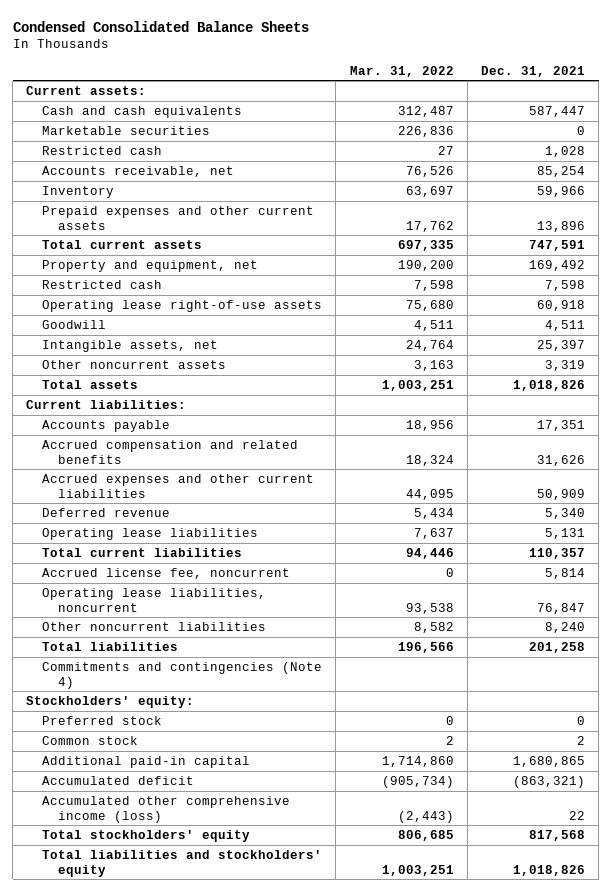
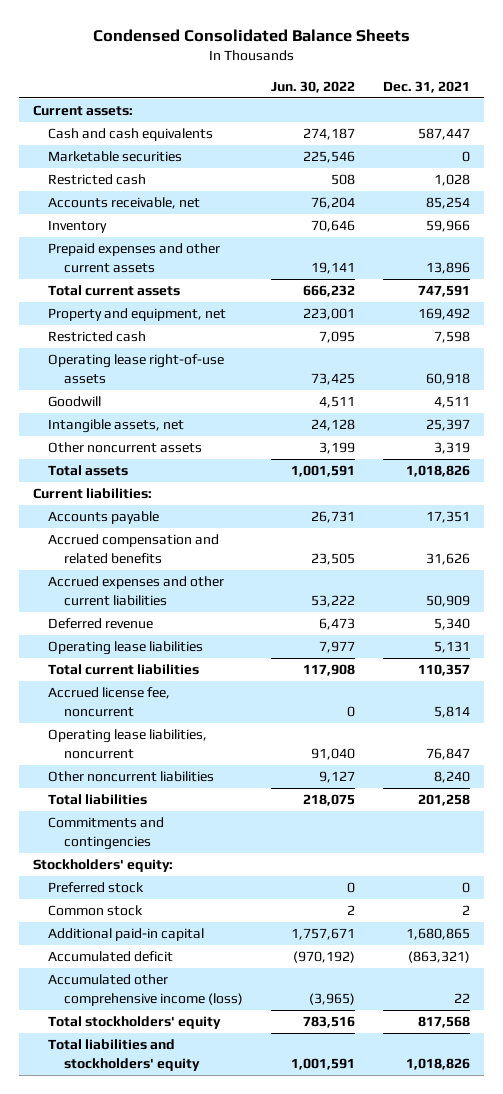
[349,65,454,77] Mar. 31, 2022 -> none
none -> [270,80,355,93] Jun. 30, 2022
[42,661,323,689] Commitments and contingencies (Note 4) -> [48,817,165,850] Commitments and contingencies

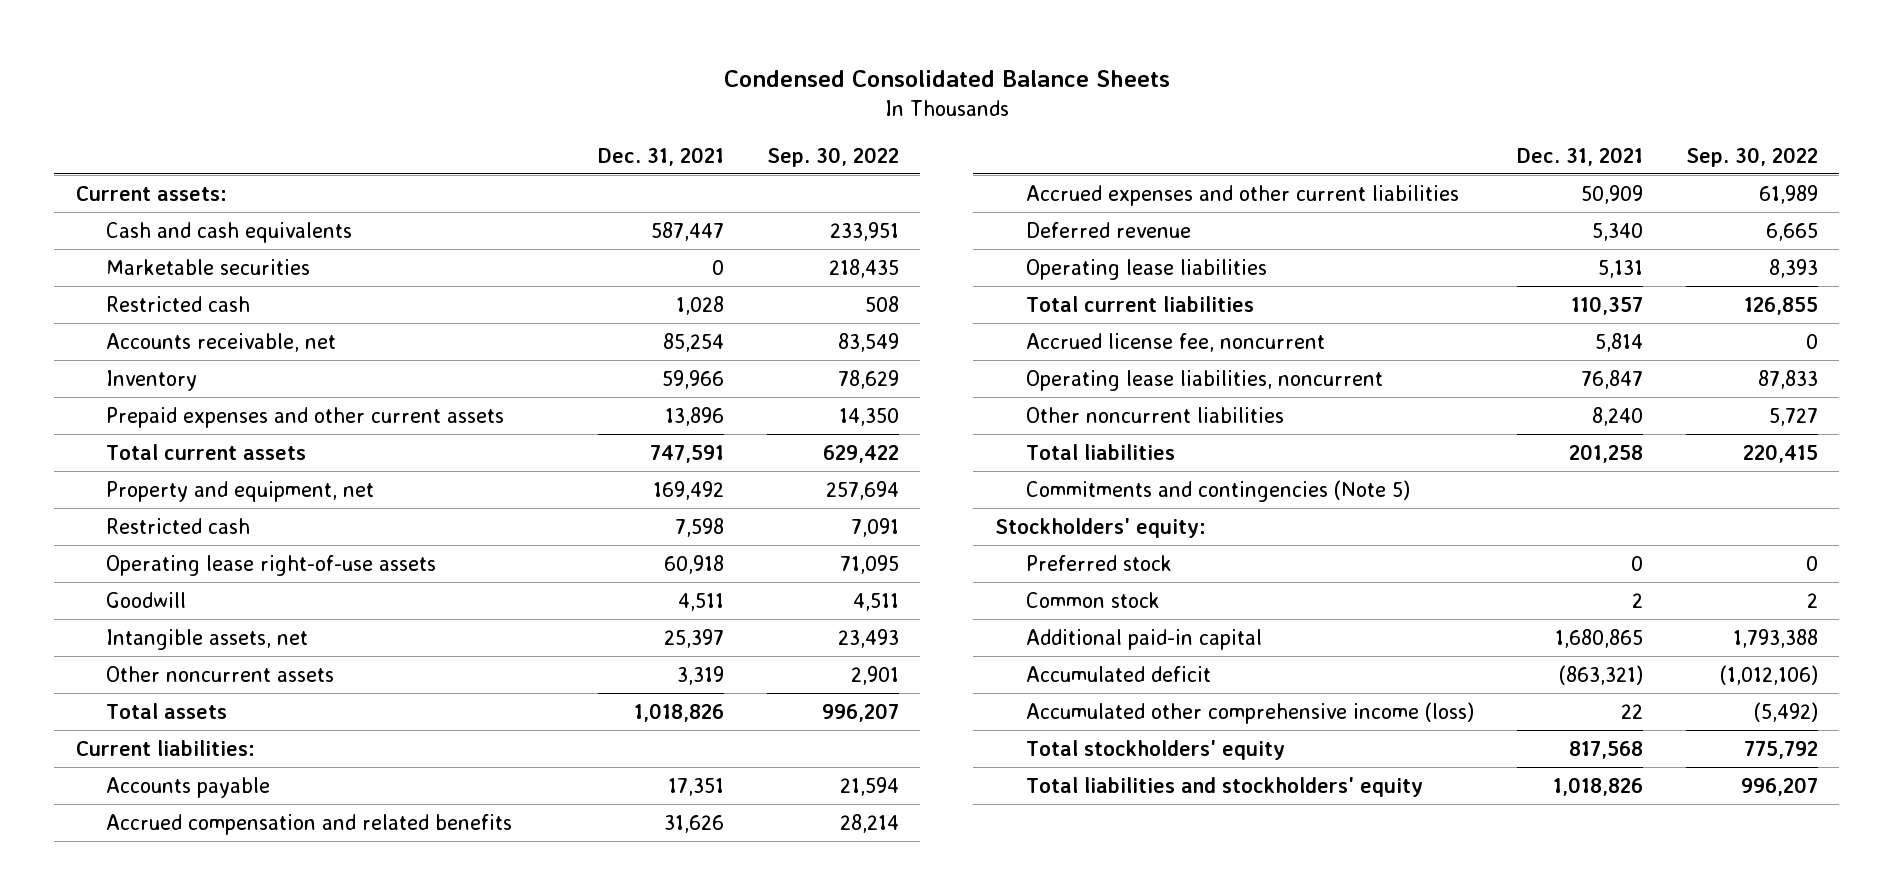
[270,80,355,93] Jun. 30, 2022 -> none
none -> [766,146,899,167] Sep. 30, 2022
[48,817,165,850] Commitments and contingencies -> [1025,479,1410,502] Commitments and contingencies (Note 5)

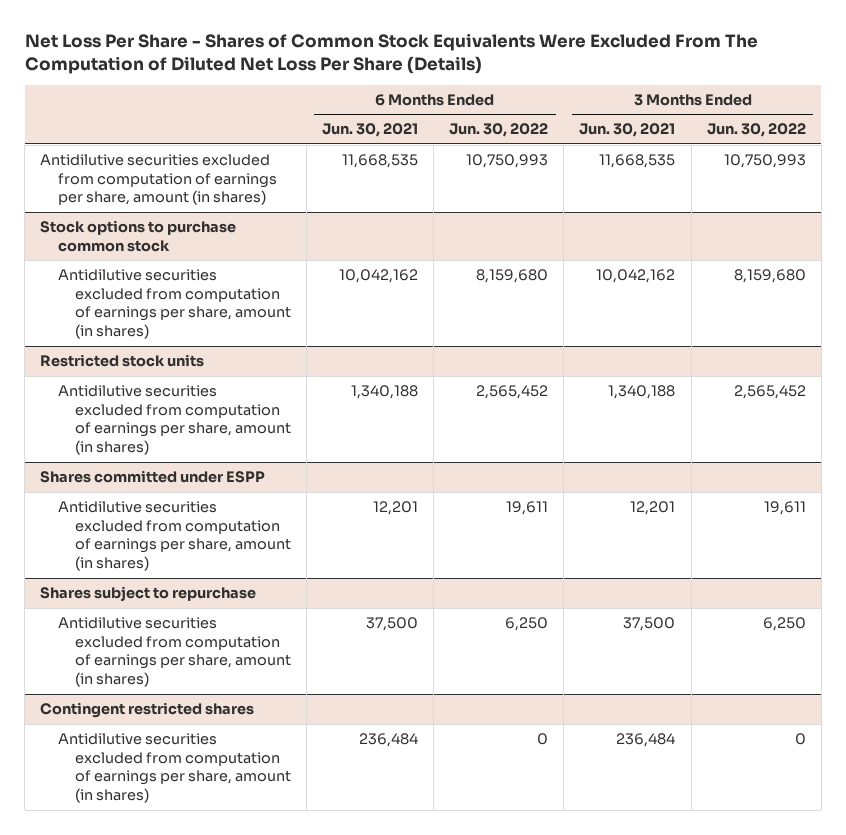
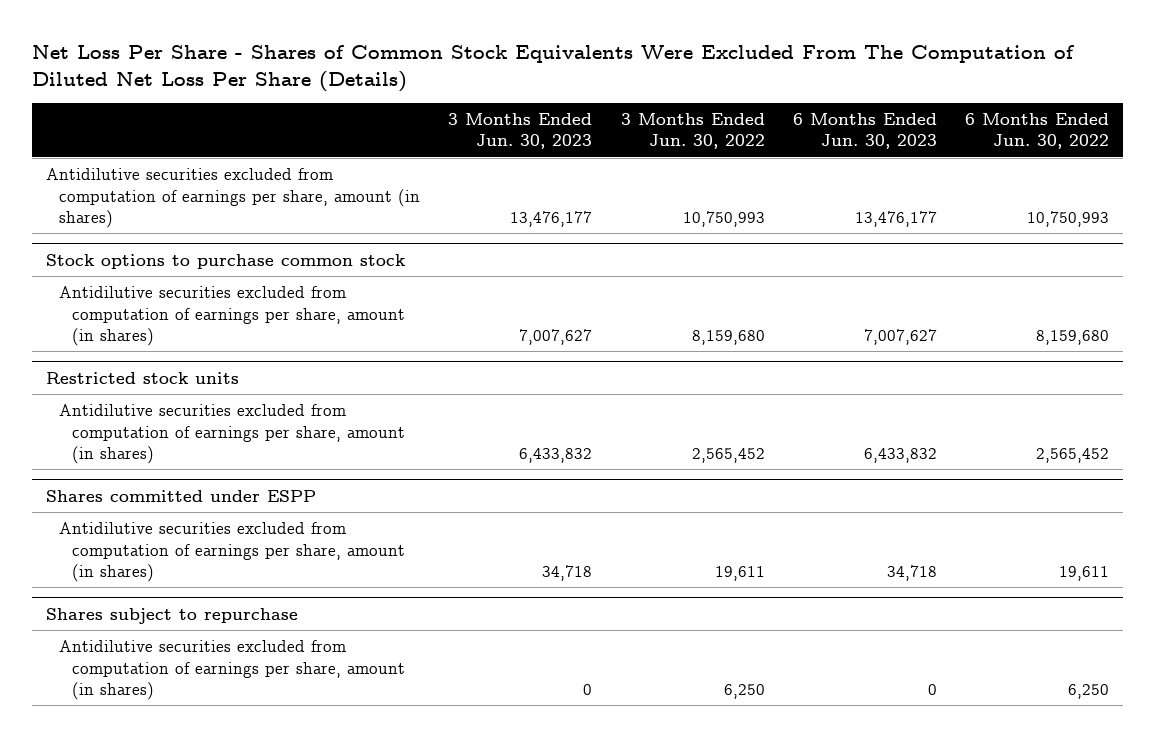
[322,123,419,138] Jun. 30, 2021 -> none
[579,123,676,138] Jun. 30, 2021 -> none
none -> [448,112,593,150] 3 Months Ended Jun. 30, 2023
none -> [792,112,937,150] 6 Months Ended Jun. 30, 2023
[40,702,255,719] Contingent restricted shares -> none
[57,733,291,804] Antidilutive securities excluded from computation of earnings per share, amount (in shares) -> none

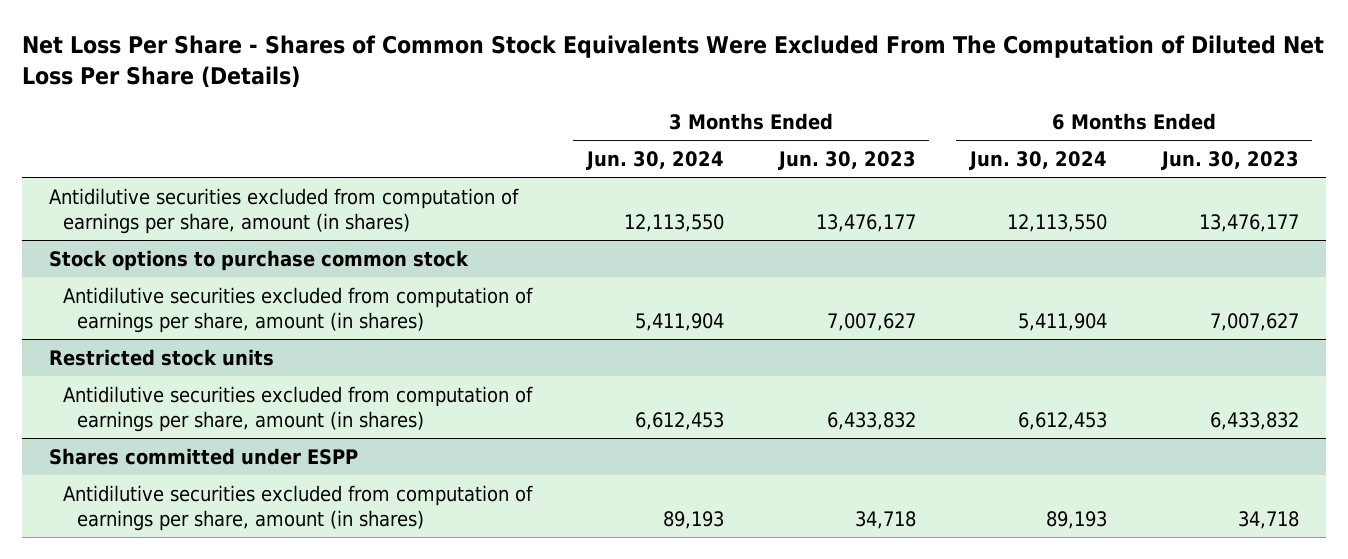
[620,112,765,150] 3 Months Ended Jun. 30, 2022 -> none
[965,112,1110,150] 6 Months Ended Jun. 30, 2022 -> none
none -> [585,151,724,171] Jun. 30, 2024
none -> [969,151,1108,171] Jun. 30, 2024
[46,607,299,624] Shares subject to repurchase -> none
[58,640,405,701] Antidilutive securities excluded from computation of earnings per share, amount (in shares) -> none

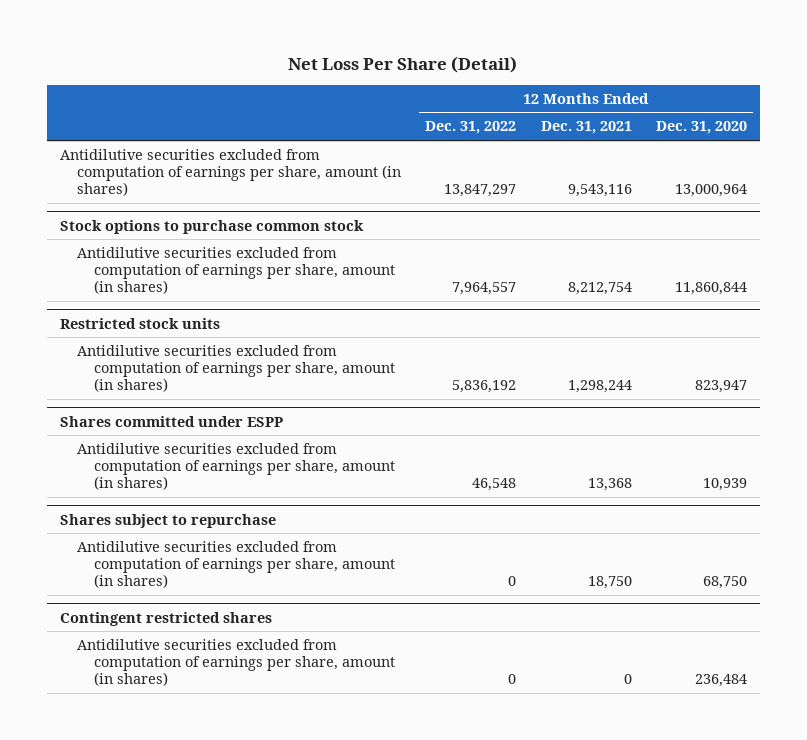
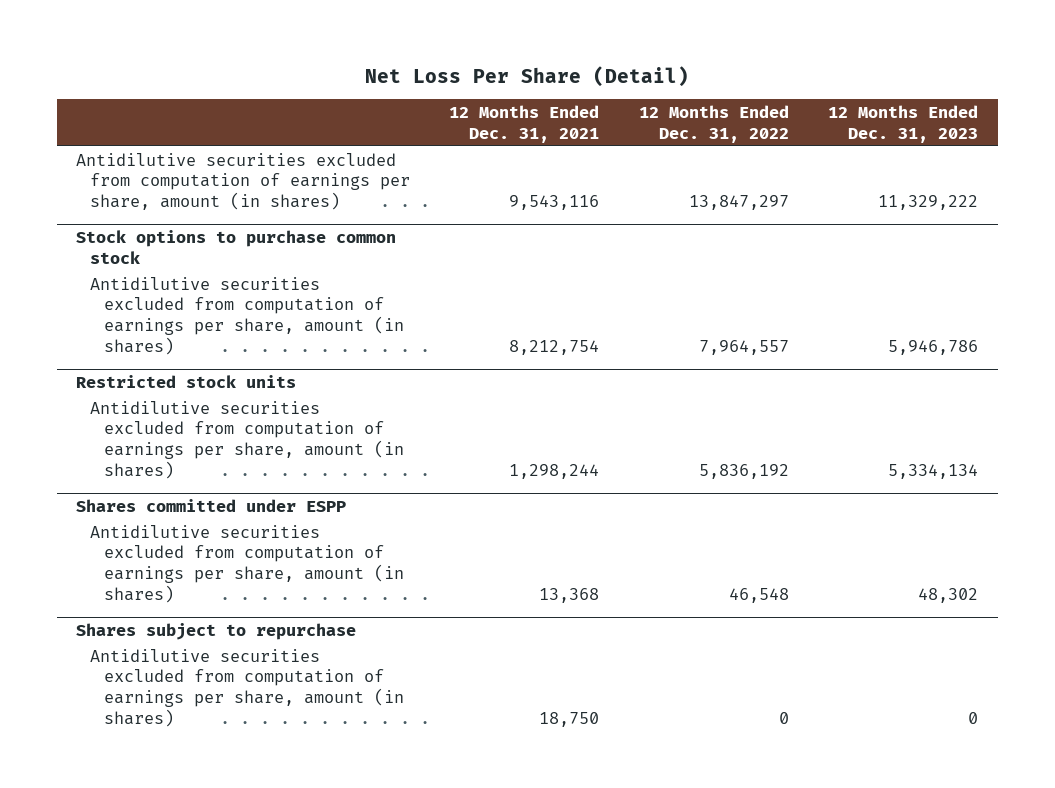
[656,121,748,135] Dec. 31, 2020 -> none
none -> [828,104,979,143] 12 Months Ended Dec. 31, 2023
[59,611,272,626] Contingent restricted shares -> none
[76,639,395,687] Antidilutive securities excluded from computation of earnings per share, amount (in shares) -> none

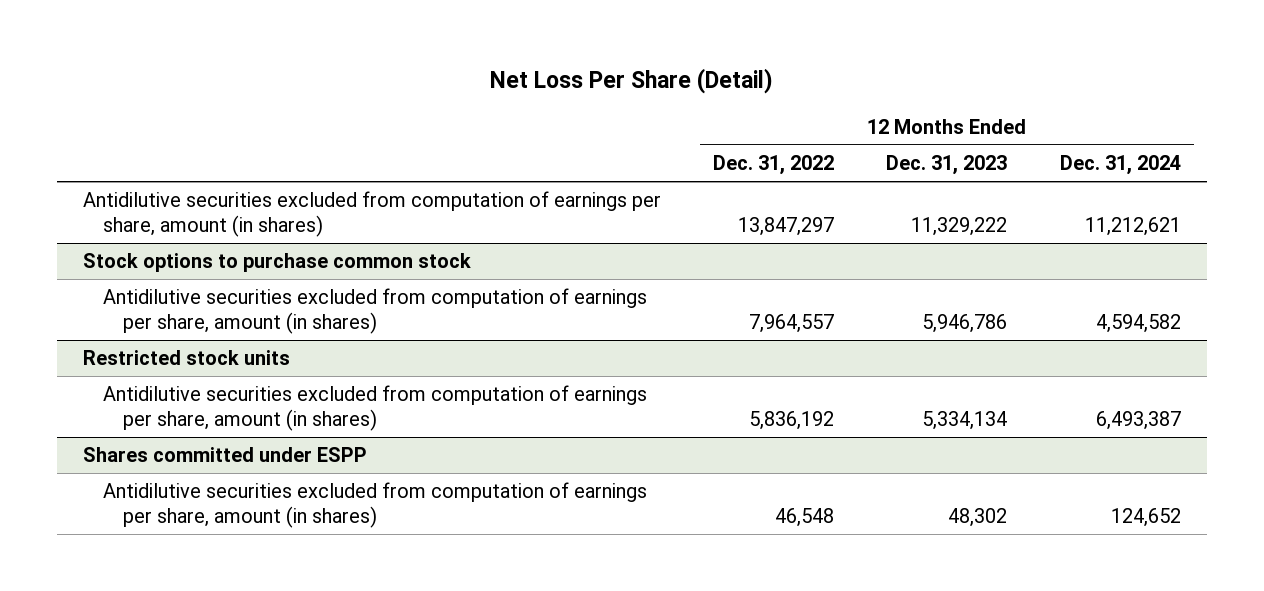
[449,104,600,143] 12 Months Ended Dec. 31, 2021 -> none
none -> [1059,155,1181,176] Dec. 31, 2024
[76,623,357,641] Shares subject to repurchase -> none
[89,648,404,727] Antidilutive securities excluded from computation of earnings per share, amount (in shares) -> none

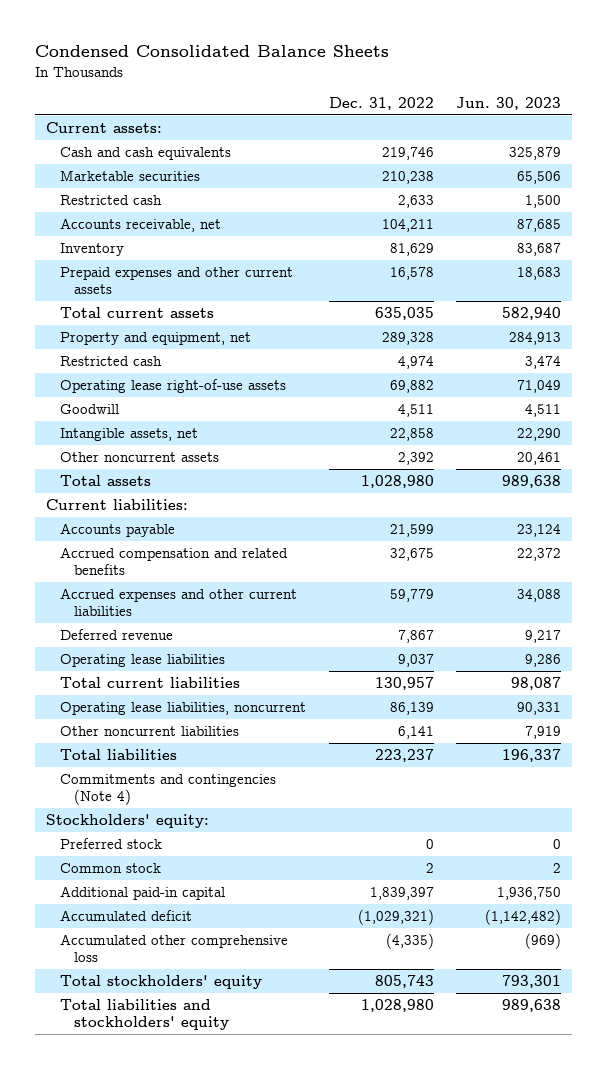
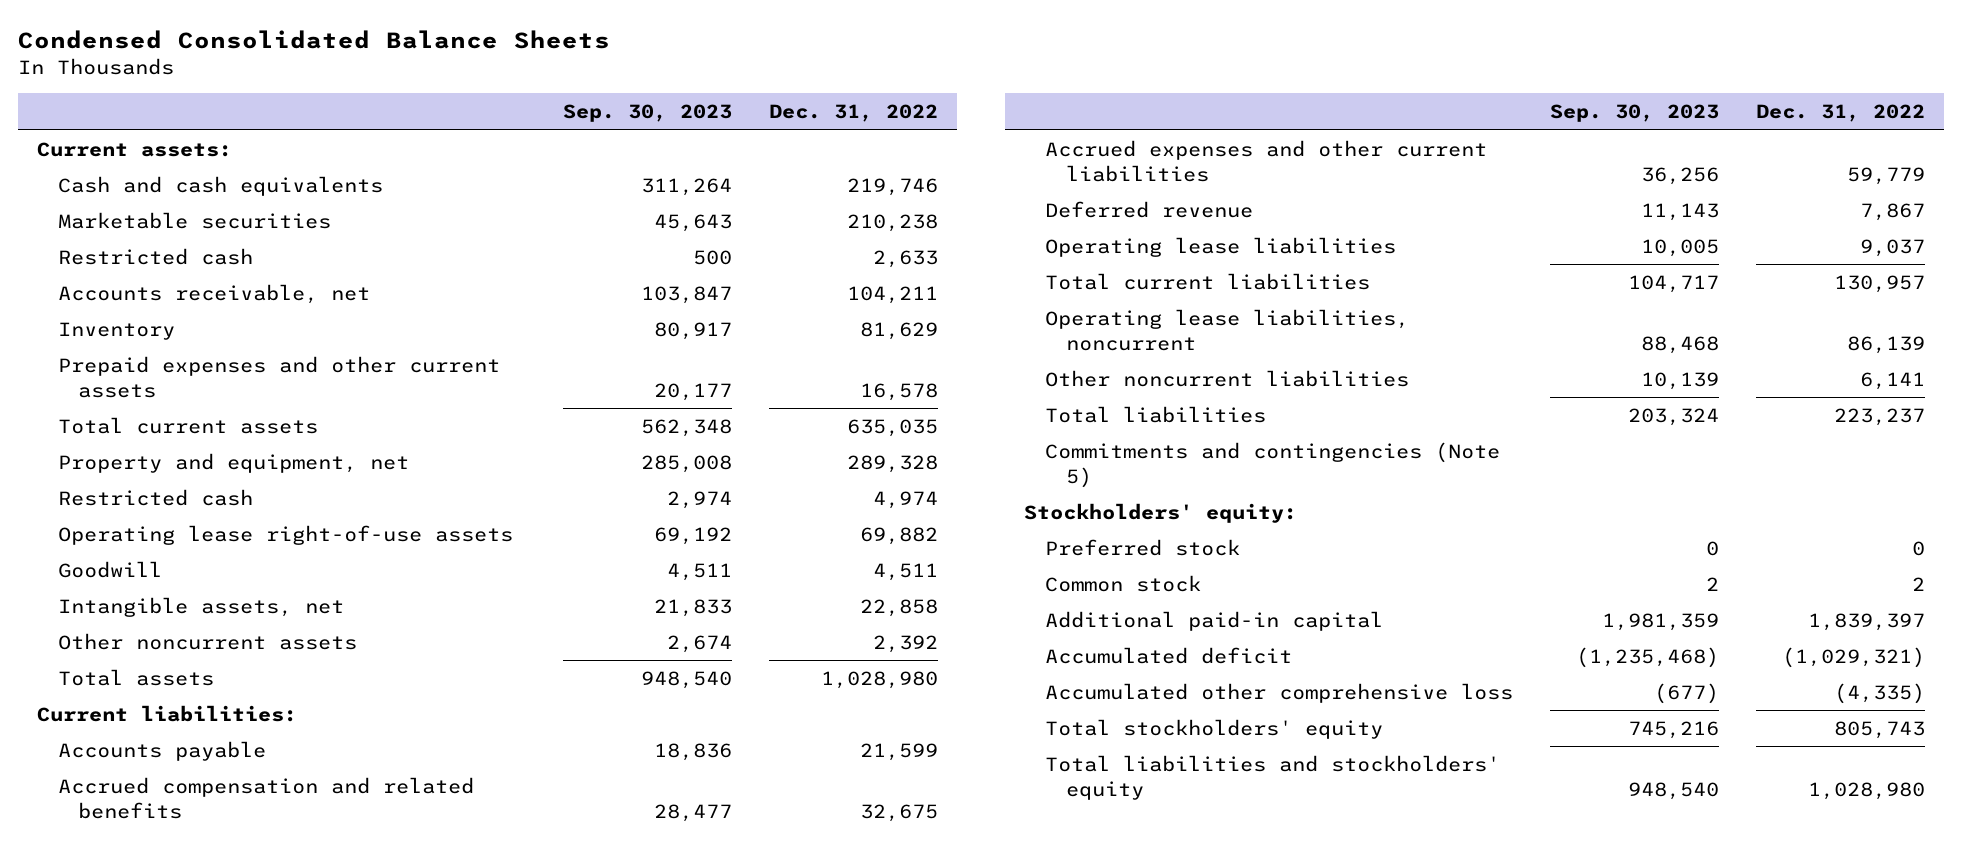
[456,96,562,110] Jun. 30, 2023 -> none
none -> [563,104,733,123] Sep. 30, 2023
[60,773,277,806] Commitments and contingencies (Note 4) -> [1044,441,1500,488] Commitments and contingencies (Note 5)

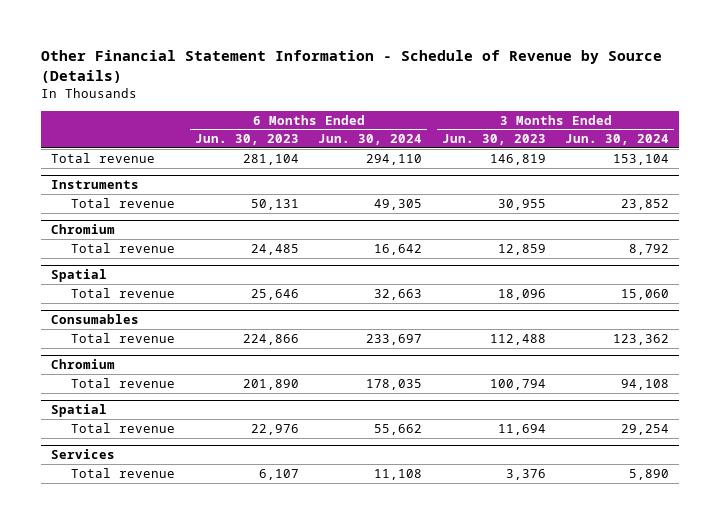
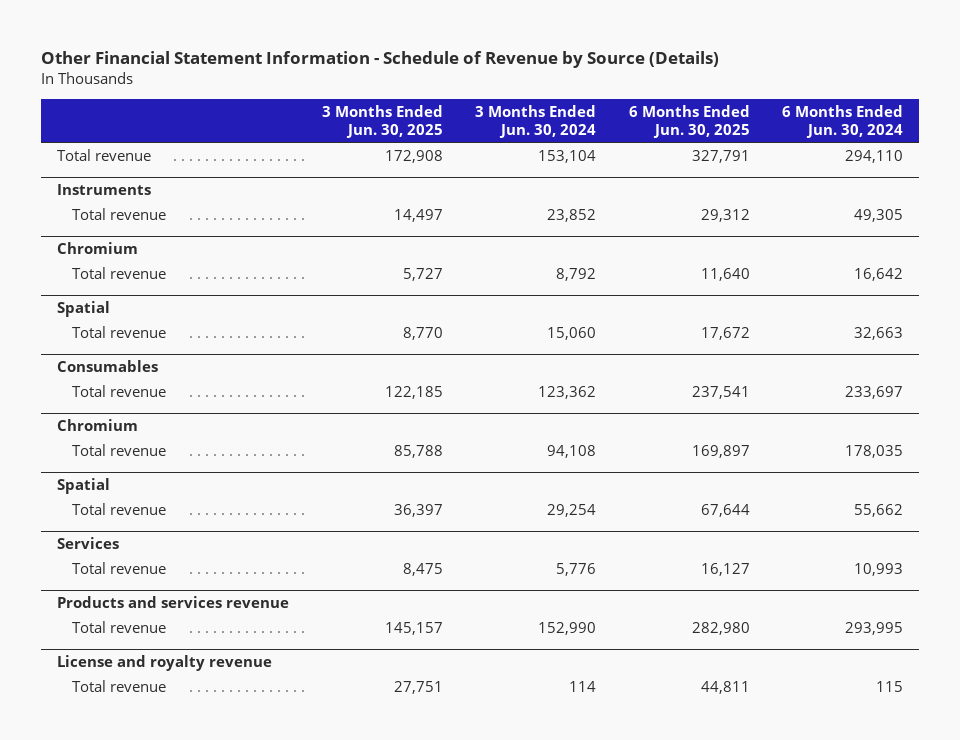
[194,134,299,146] Jun. 30, 2023 -> none
[441,134,546,146] Jun. 30, 2023 -> none
none -> [321,104,443,138] 3 Months Ended Jun. 30, 2025
none -> [628,104,750,138] 6 Months Ended Jun. 30, 2025
[374,468,423,480] 11,108 -> [854,562,904,576] 10,993
[629,468,670,480] 5,890 -> [556,562,597,576] 5,776
none -> [57,595,290,608] Products and services revenue
none -> [71,620,166,633] Total revenue
none -> [57,654,273,671] License and royalty revenue
none -> [71,679,166,692] Total revenue

